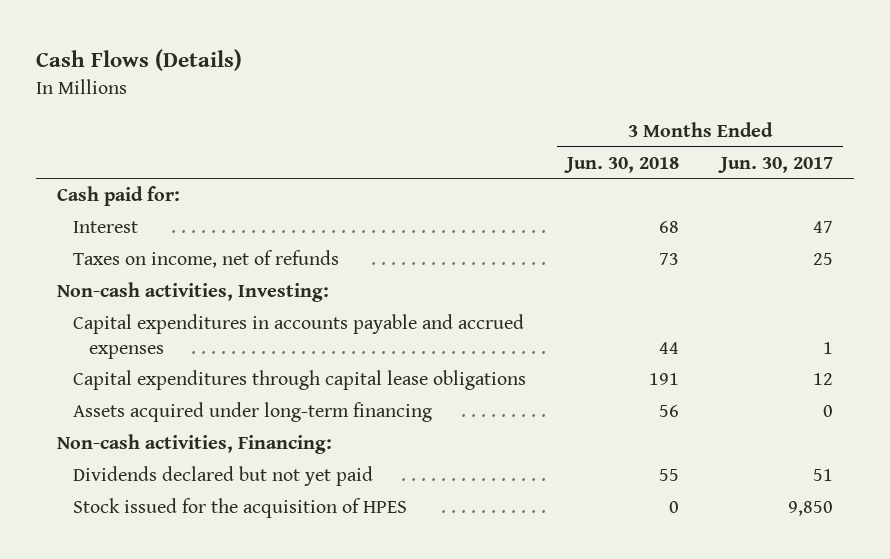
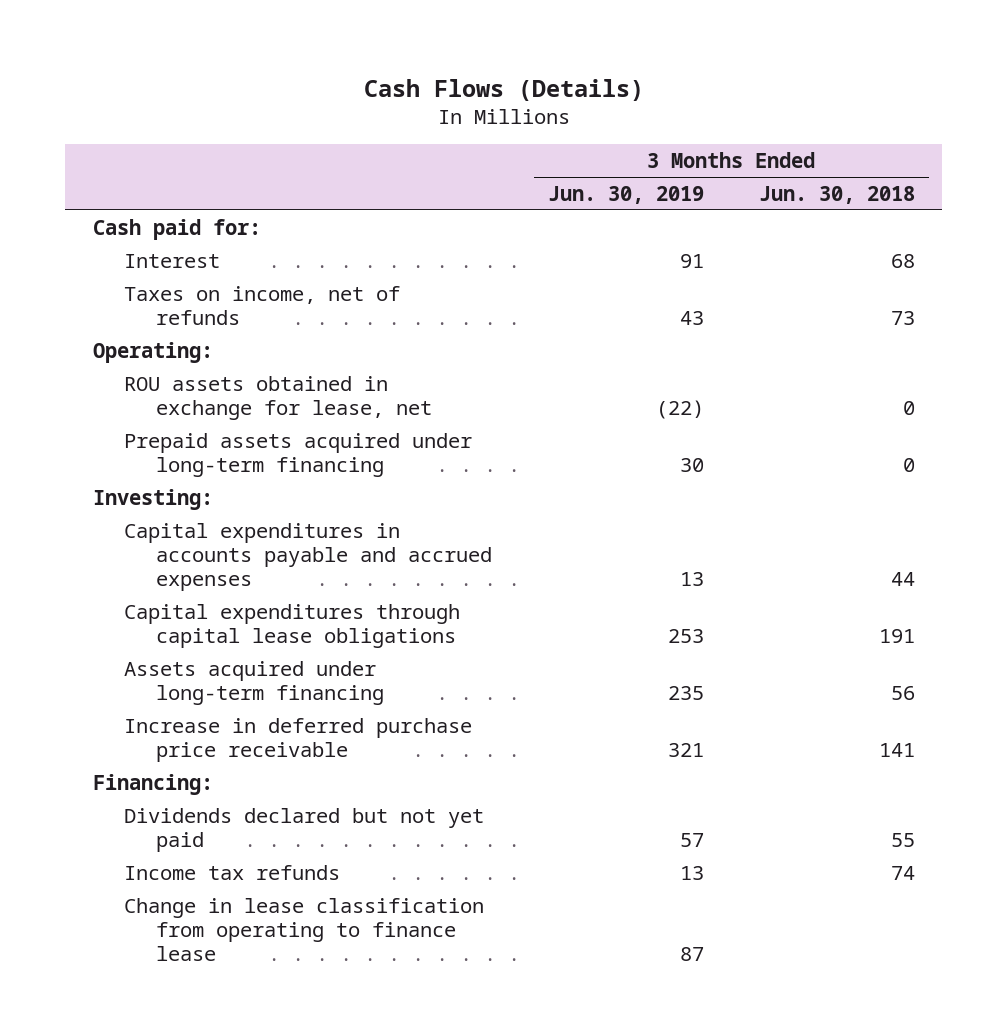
[717,156,833,173] Jun. 30, 2017 -> none
none -> [547,185,704,204] Jun. 30, 2019
[56,282,329,303] Non-cash activities, Investing: -> none
none -> [92,341,213,363] Operating:
none -> [124,375,433,420] ROU assets obtained in exchange for lease, net
none -> [124,432,473,477] Prepaid assets acquired under long-term financing
none -> [92,488,213,510] Investing:
none -> [124,717,473,762] Increase in deferred purchase price receivable
[56,434,332,455] Non-cash activities, Financing: -> [92,773,213,795] Financing:
[72,498,407,519] Stock issued for the acquisition of HPES -> none
none -> [124,864,341,880] Income tax refunds
none -> [124,897,485,962] Change in lease classification from operating to finance lease

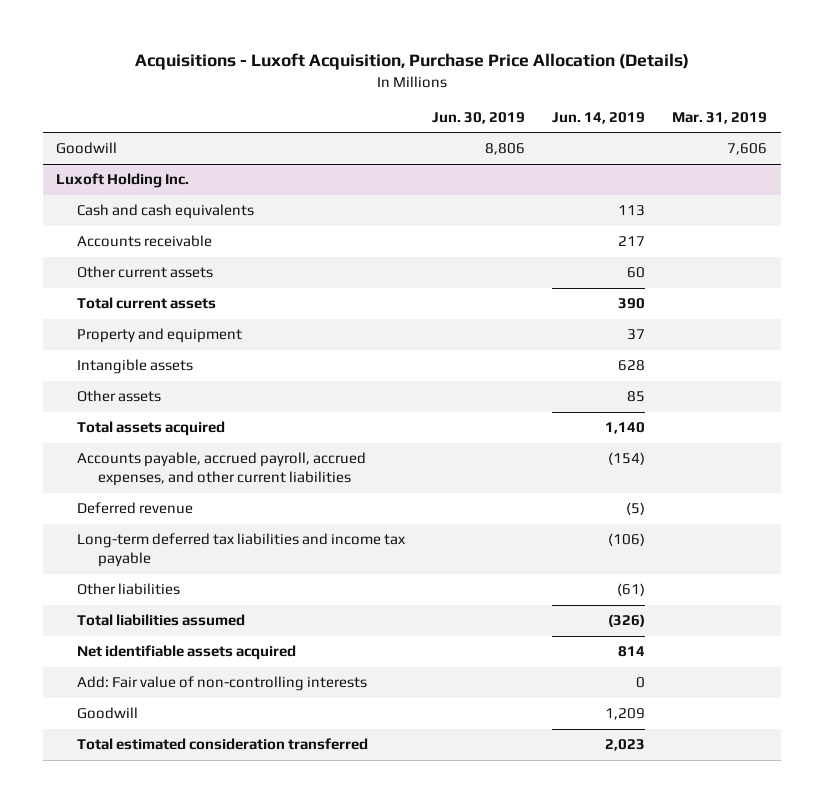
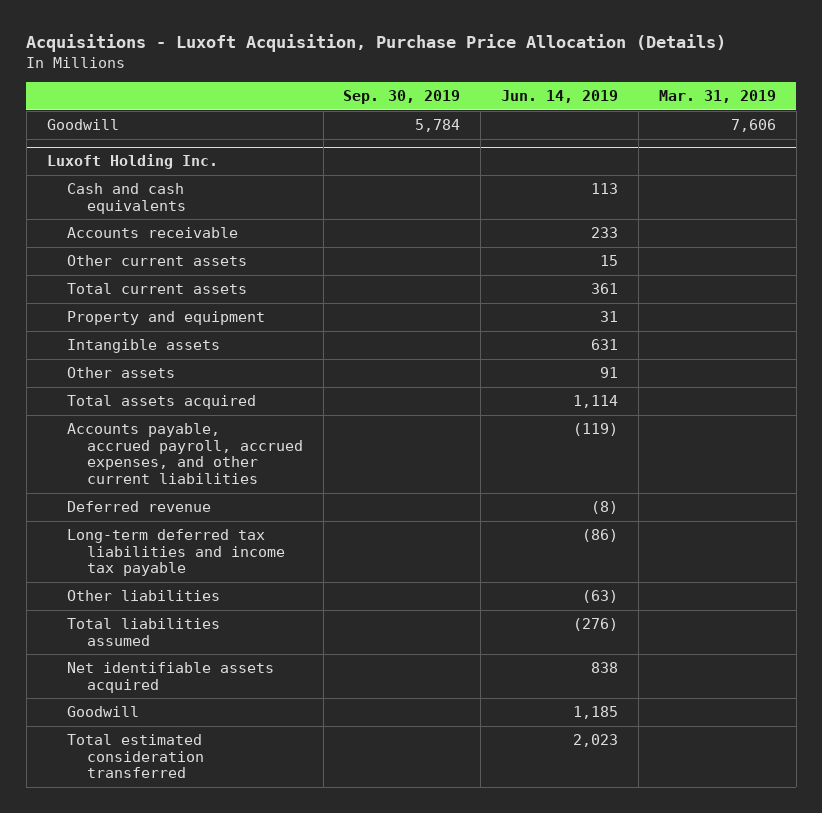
[432,112,526,125] Jun. 30, 2019 -> none
none -> [343,90,461,105] Sep. 30, 2019
[77,676,368,692] Add: Fair value of non-controlling interests -> none
[618,236,646,247] 217 -> [591,227,619,239] 233
[627,267,646,279] 60 -> [600,255,619,267] 15
[618,298,646,310] 390 -> [591,283,619,295] 361
[627,329,646,341] 37 -> [600,311,619,323] 31
[618,360,646,372] 628 -> [591,339,619,351] 631
[627,391,646,403] 85 -> [600,367,619,379] 91
[605,422,646,435] 1,140 -> [573,395,619,409] 1,114
[608,452,646,466] (154) -> [573,423,619,437] (119)
[626,502,646,516] (5) -> [591,501,619,515] (8)
[608,533,646,547] (106) -> [582,529,619,543] (86)
[617,583,646,597] (61) -> [582,590,619,604] (63)
[608,614,646,628] (326) -> [573,618,619,632] (276)
[618,646,646,658] 814 -> [591,662,619,674] 838
[605,708,646,721] 1,209 -> [573,706,619,720] 1,185

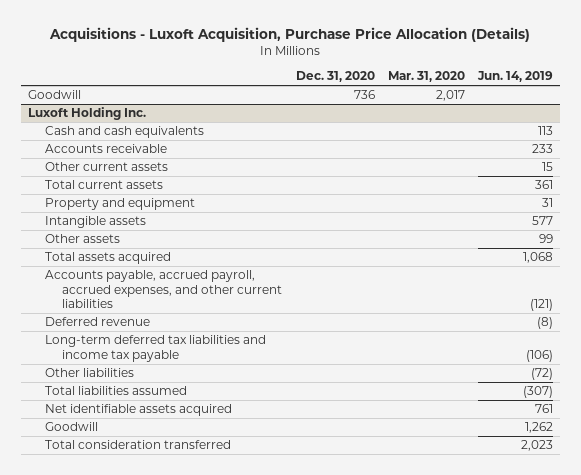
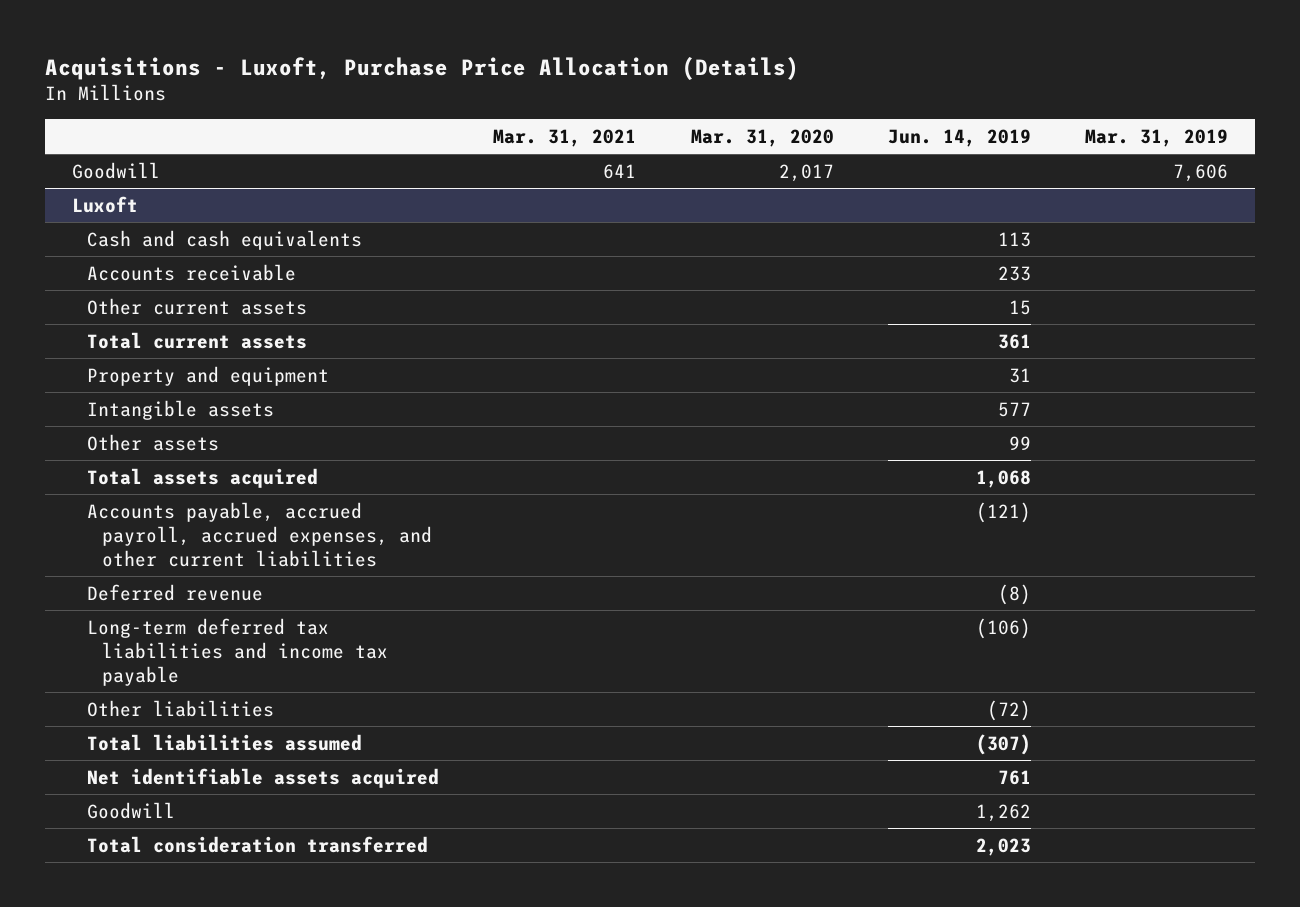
[49,27,531,43] Acquisitions - Luxoft Acquisition, Purchase Price Allocation (Details) -> [45,56,800,80] Acquisitions - Luxoft, Purchase Price Allocation (Details)
[295,71,375,83] Dec. 31, 2020 -> none
none -> [493,128,637,147] Mar. 31, 2021
none -> [1085,128,1229,147] Mar. 31, 2019
[27,107,146,121] Luxoft Holding Inc. -> [72,195,139,213] Luxoft

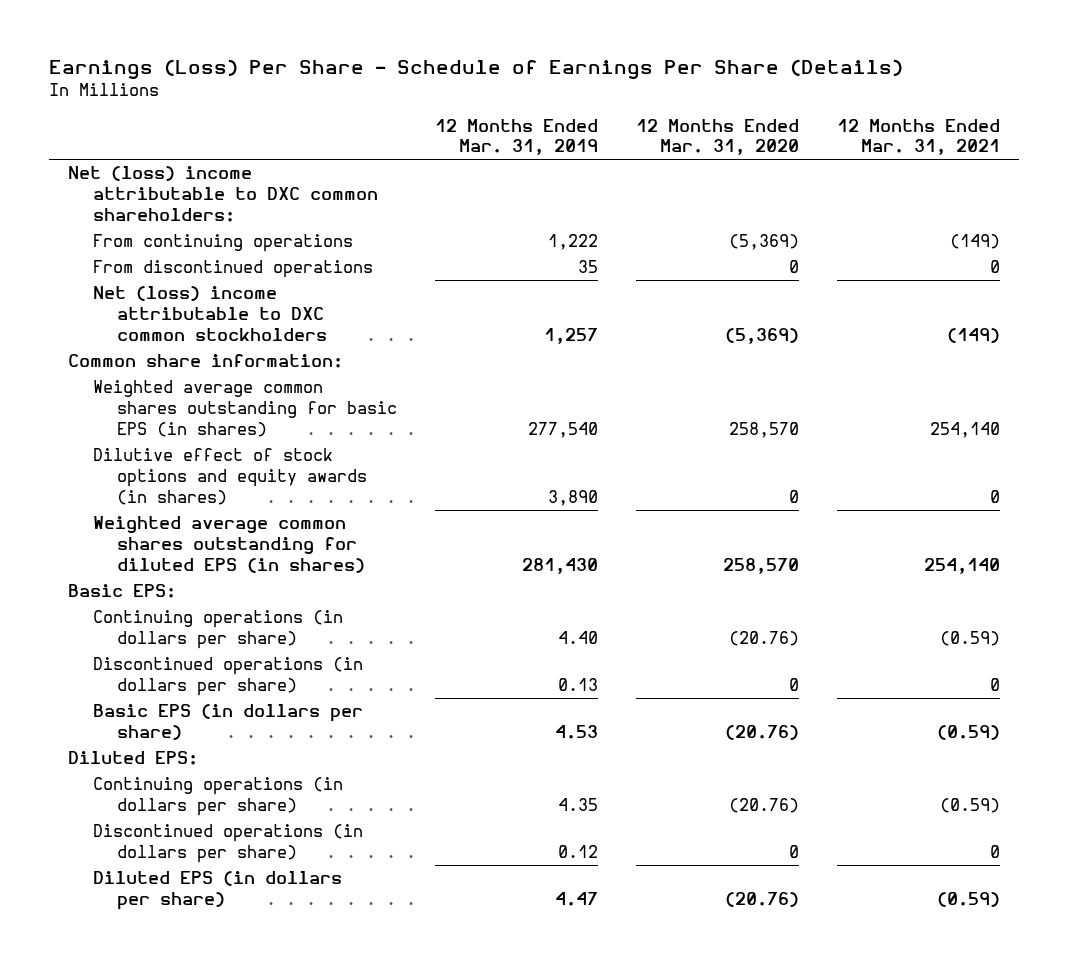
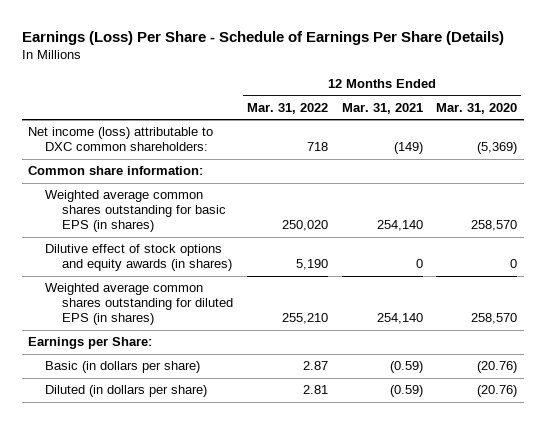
[435,118,599,156] 12 Months Ended Mar. 31, 2019 -> none
none -> [246,103,328,115] Mar. 31, 2022
[67,166,378,222] Net (loss) income attributable to DXC common shareholders: -> none
[92,260,373,279] From discontinued operations -> none
[92,286,328,341] Net (loss) income attributable to DXC common stockholders -> none
[92,234,353,253] From continuing operations -> [28,127,214,152] Net income (loss) attributable to DXC common shareholders:
[92,610,343,649] Continuing operations (in dollars per share) -> none
[92,657,363,696] Discontinued operations (in dollars per share) -> none
[67,751,198,766] Diluted EPS: -> none
[92,777,343,816] Continuing operations (in dollars per share) -> none
[92,824,363,863] Discontinued operations (in dollars per share) -> none
[67,584,176,599] Basic EPS: -> [28,337,153,350] Earnings per Share:
[92,704,363,740] Basic EPS (in dollars per share) -> [45,361,201,374] Basic (in dollars per share)
[92,871,342,910] Diluted EPS (in dollars per share) -> [45,385,208,398] Diluted (in dollars per share)

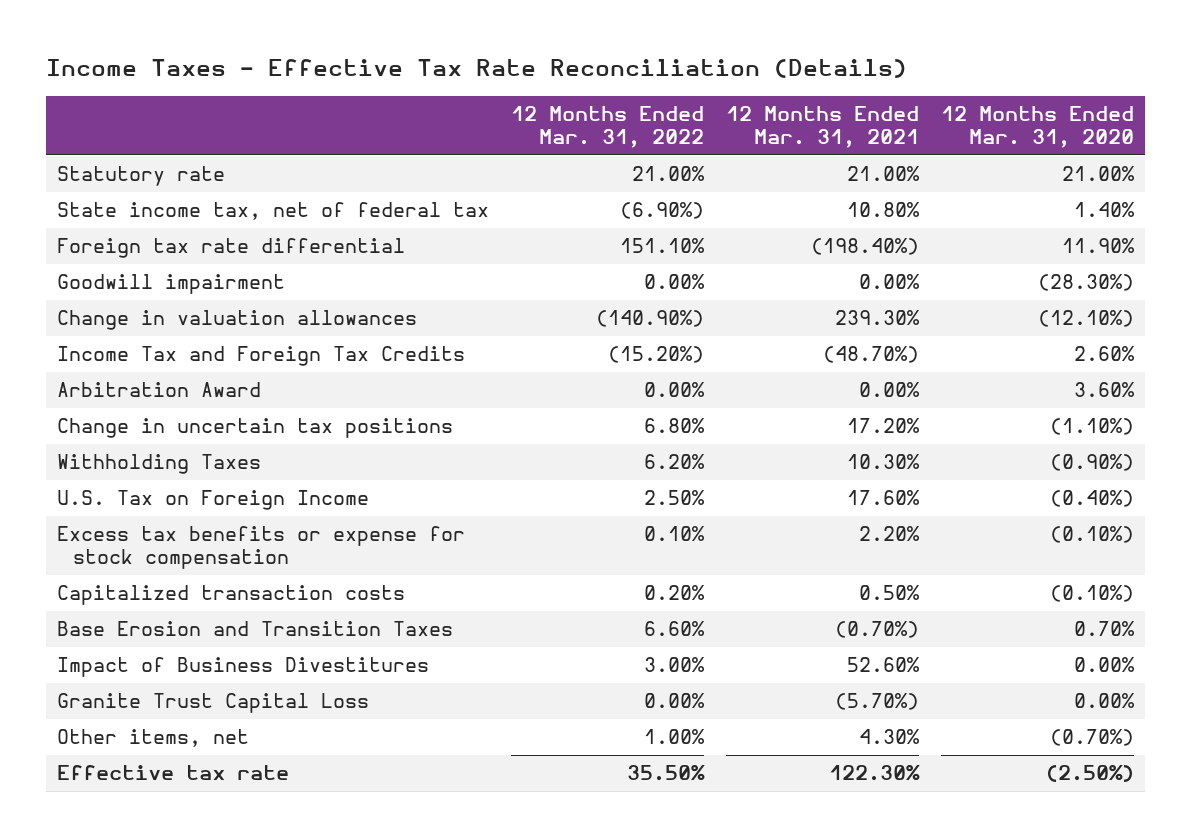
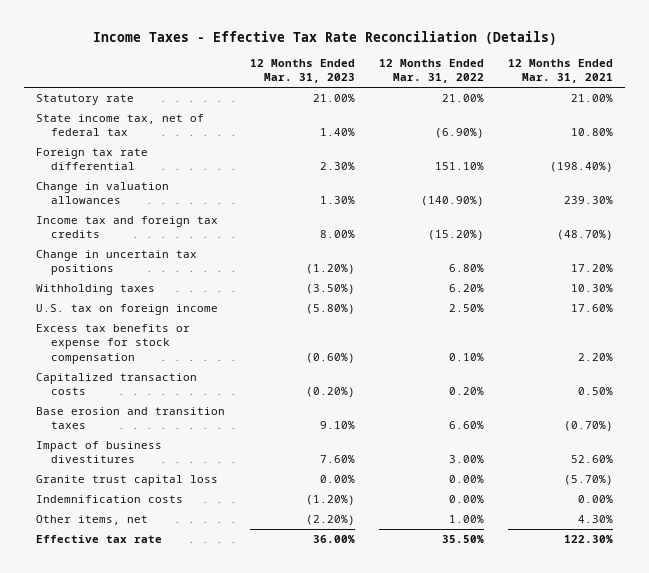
[940,106,1134,149] 12 Months Ended Mar. 31, 2020 -> none
none -> [249,58,355,84] 12 Months Ended Mar. 31, 2023
[57,274,286,295] Goodwill impairment -> none
[57,382,262,398] Arbitration Award -> none
[57,346,466,367] Income Tax and Foreign Tax Credits -> [36,215,219,239] Income tax and foreign tax credits
[57,454,262,475] Withholding Taxes -> [36,283,156,295] Withholding taxes
[57,490,370,511] U.S. Tax on Foreign Income -> [36,303,219,315] U.S. tax on foreign income
[57,621,454,637] Base Erosion and Transition Taxes -> [36,406,226,430] Base erosion and transition taxes
[57,657,430,678] Impact of Business Divestitures -> [36,440,163,464] Impact of business divestitures
[57,693,370,714] Granite Trust Capital Loss -> [36,474,219,486] Granite trust capital loss
none -> [36,494,184,503] Indemnification costs

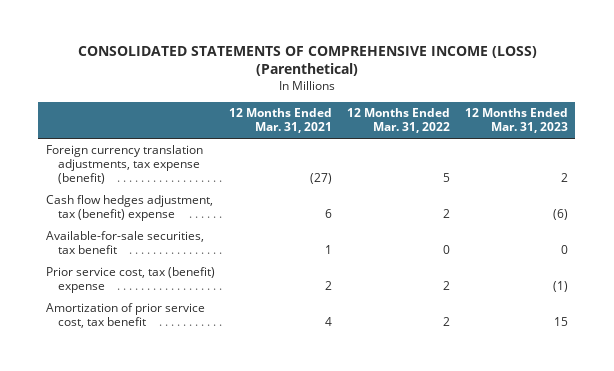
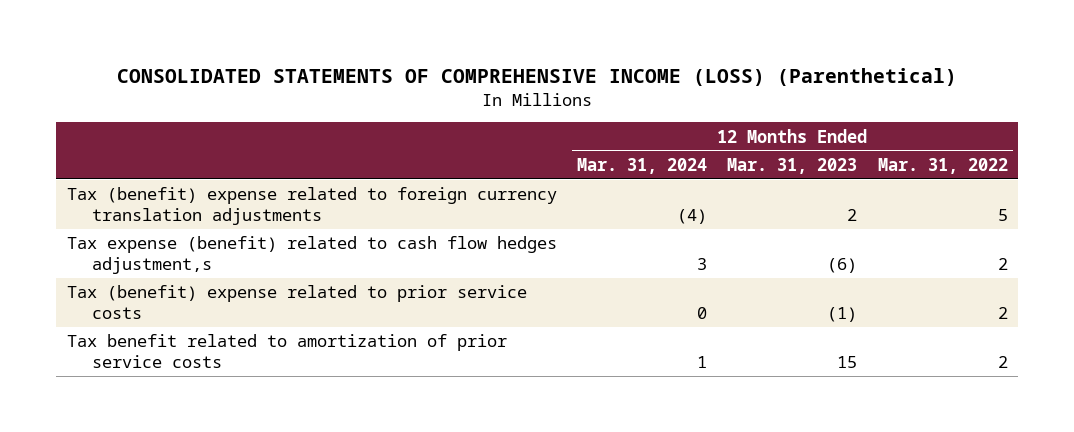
[229,107,333,133] 12 Months Ended Mar. 31, 2021 -> none
none -> [576,157,707,174] Mar. 31, 2024
[45,231,204,255] Available-for-sale securities, tax benefit -> none
[45,145,203,185] Foreign currency translation adjustments, tax expense (benefit) -> [66,187,557,225] Tax (benefit) expense related to foreign currency translation adjustments
[45,195,213,222] Cash flow hedges adjustment, tax (benefit) expense -> [66,236,557,274] Tax expense (benefit) related to cash flow hedges adjustment,s
[45,267,215,294] Prior service cost, tax (benefit) expense -> [66,285,527,319] Tax (benefit) expense related to prior service costs
[45,303,205,329] Amortization of prior service cost, tax benefit -> [66,334,507,368] Tax benefit related to amortization of prior service costs

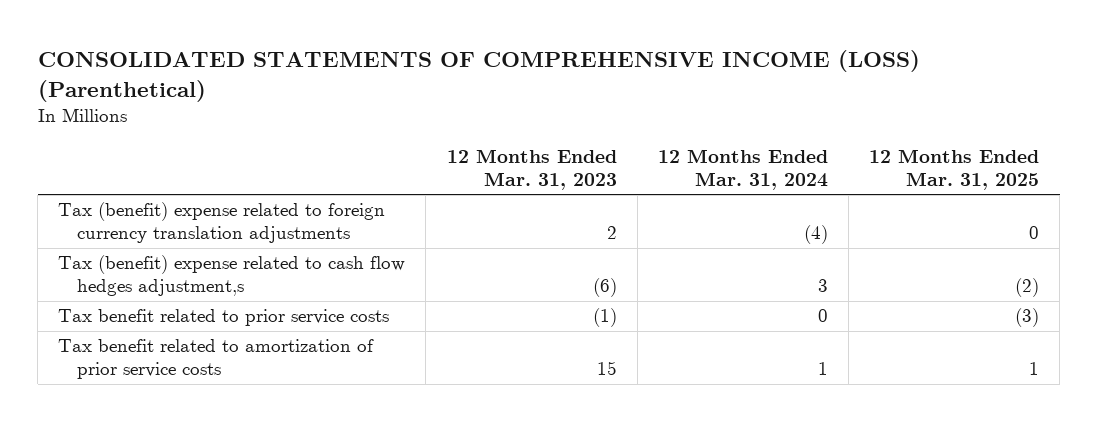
[877,157,1008,174] Mar. 31, 2022 -> none
none -> [869,148,1040,190] 12 Months Ended Mar. 31, 2025
[66,236,557,274] Tax expense (benefit) related to cash flow hedges adjustment,s -> [58,255,406,297] Tax (benefit) expense related to cash flow hedges adjustment,s
[66,285,527,319] Tax (benefit) expense related to prior service costs -> [58,309,390,327] Tax benefit related to prior service costs

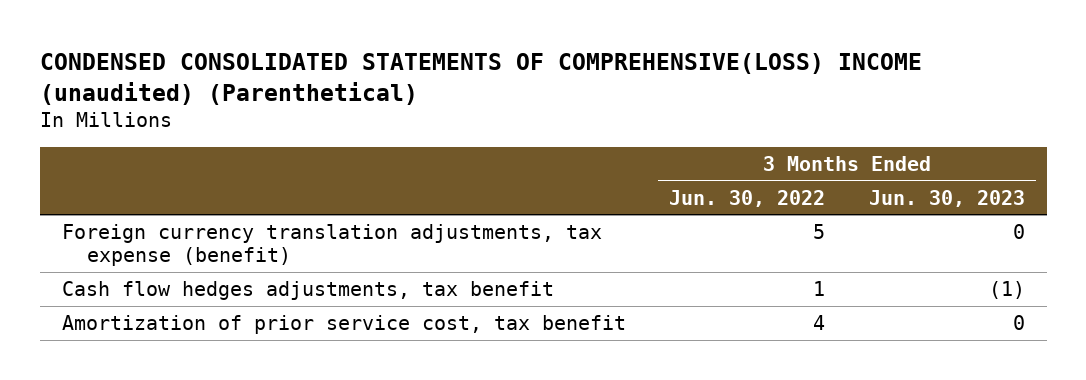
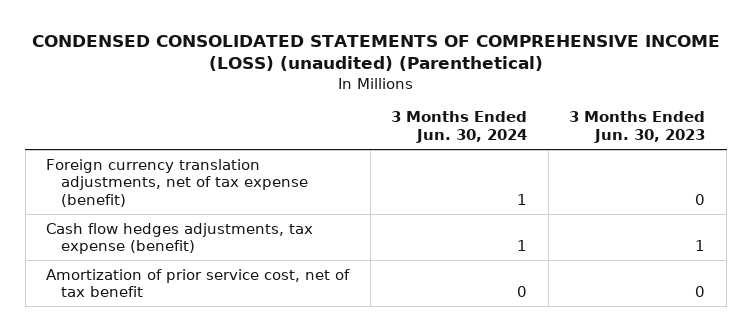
[39,53,922,105] CONDENSED CONSOLIDATED STATEMENTS OF COMPREHENSIVE(LOSS) INCOME (unaudited) (Parenthetical) -> [31,35,720,72] CONDENSED CONSOLIDATED STATEMENTS OF COMPREHENSIVE INCOME (LOSS) (unaudited) (Parenthetical)
[669,189,826,207] Jun. 30, 2022 -> none
none -> [391,111,528,144] 3 Months Ended Jun. 30, 2024
[61,223,602,267] Foreign currency translation adjustments, tax expense (benefit) -> [46,158,308,207] Foreign currency translation adjustments, net of tax expense (benefit)
[61,280,554,300] Cash flow hedges adjustments, tax benefit -> [46,222,314,255] Cash flow hedges adjustments, tax expense (benefit)
[988,280,1025,299] (1) -> [695,240,706,252] 1
[61,314,626,334] Amortization of prior service cost, tax benefit -> [46,268,351,298] Amortization of prior service cost, net of tax benefit

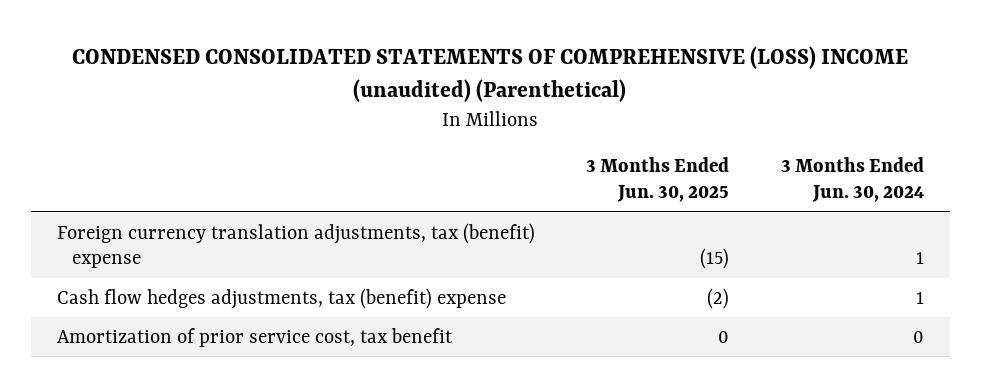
[31,35,720,72] CONDENSED CONSOLIDATED STATEMENTS OF COMPREHENSIVE INCOME (LOSS) (unaudited) (Parenthetical) -> [72,45,909,102] CONDENSED CONSOLIDATED STATEMENTS OF COMPREHENSIVE (LOSS) INCOME (unaudited) (Parenthetical)
[569,111,706,144] 3 Months Ended Jun. 30, 2023 -> none
none -> [586,157,730,203] 3 Months Ended Jun. 30, 2025
[46,158,308,207] Foreign currency translation adjustments, net of tax expense (benefit) -> [56,222,535,269] Foreign currency translation adjustments, tax (benefit) expense
[46,222,314,255] Cash flow hedges adjustments, tax expense (benefit) -> [56,287,506,309] Cash flow hedges adjustments, tax (benefit) expense
[46,268,351,298] Amortization of prior service cost, net of tax benefit -> [56,327,453,347] Amortization of prior service cost, tax benefit

